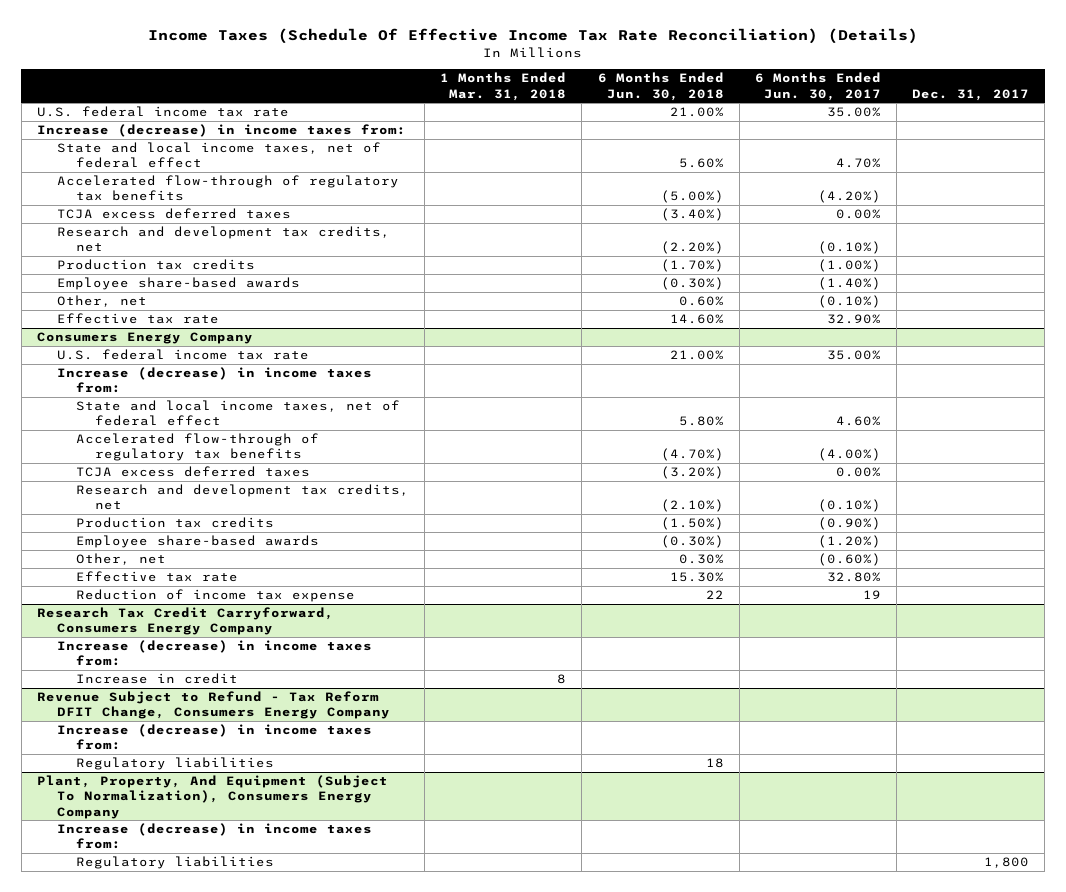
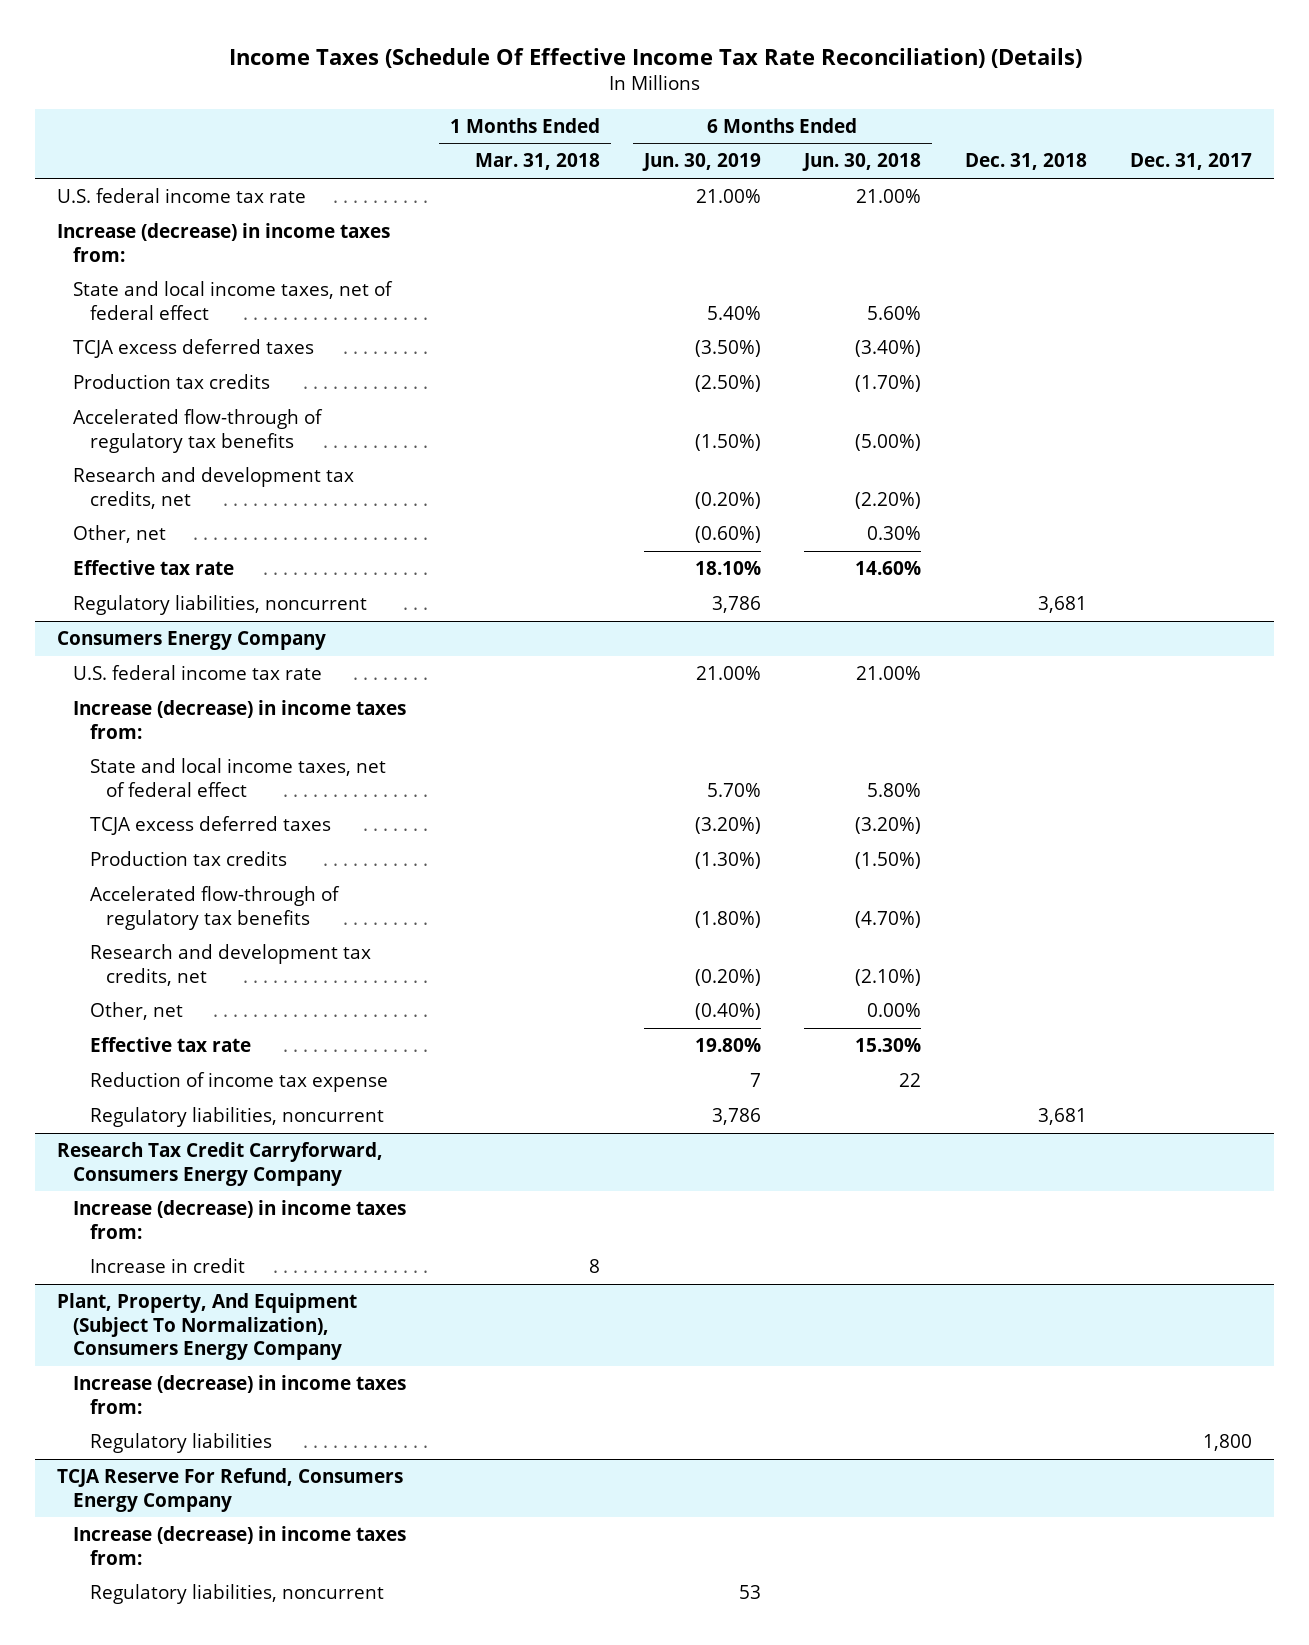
[754,72,881,101] 6 Months Ended Jun. 30, 2017 -> none
none -> [641,153,761,172] Jun. 30, 2019
none -> [964,153,1087,171] Dec. 31, 2018
[56,277,300,291] Employee share-based awards -> none
[56,175,399,202] Accelerated flow-through of regulatory tax benefits -> [73,408,324,453] Accelerated flow-through of regulatory tax benefits
[56,226,390,253] Research and development tax credits, net -> [73,466,355,509] Research and development tax credits, net
[678,296,724,307] 0.60% -> [867,525,922,540] 0.30%
none -> [73,594,368,615] Regulatory liabilities, noncurrent
[75,535,319,549] Employee share-based awards -> none
[75,433,319,462] Accelerated flow-through of regulatory tax benefits -> [89,885,340,930] Accelerated flow-through of regulatory tax benefits
[75,484,409,511] Research and development tax credits, net -> [89,943,371,986] Research and development tax credits, net
[678,554,724,565] 0.30% -> [867,1002,922,1017] 0.00%
none -> [89,1106,384,1127] Regulatory liabilities, noncurrent
[37,691,390,720] Revenue Subject to Refund - Tax Reform DFIT Change, Consumers Energy Company -> none
[56,724,372,751] Increase (decrease) in income taxes from: -> none
[75,757,274,771] Regulatory liabilities -> none
none -> [57,1467,404,1512] TCJA Reserve For Refund, Consumers Energy Company
none -> [73,1525,407,1565] Increase (decrease) in income taxes from:
none -> [89,1583,384,1604] Regulatory liabilities, noncurrent

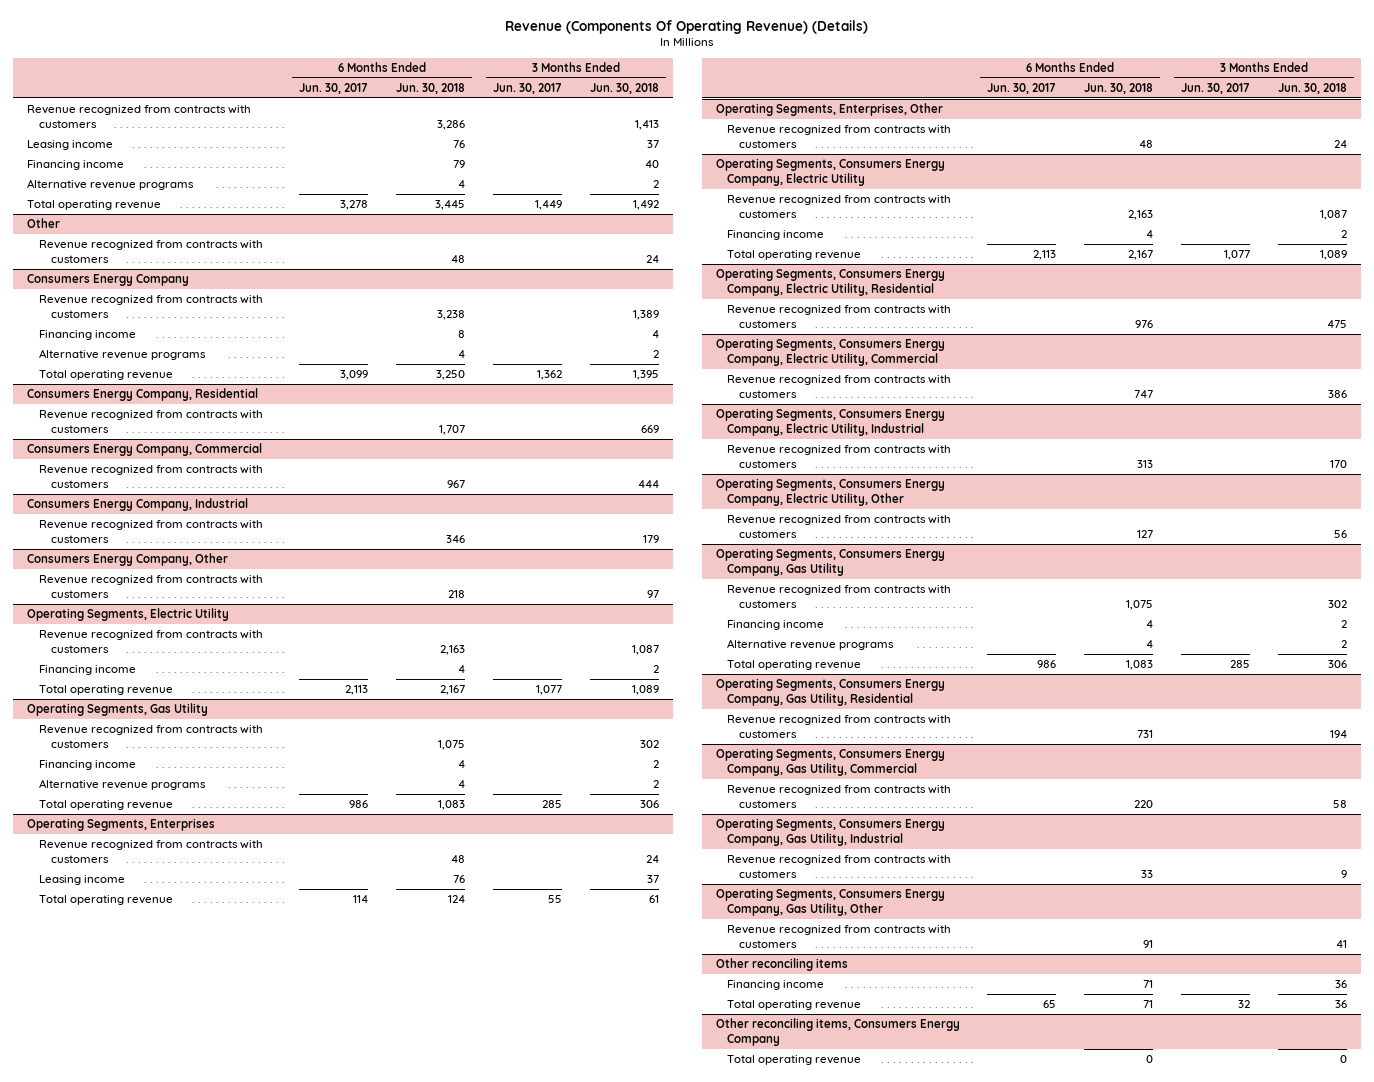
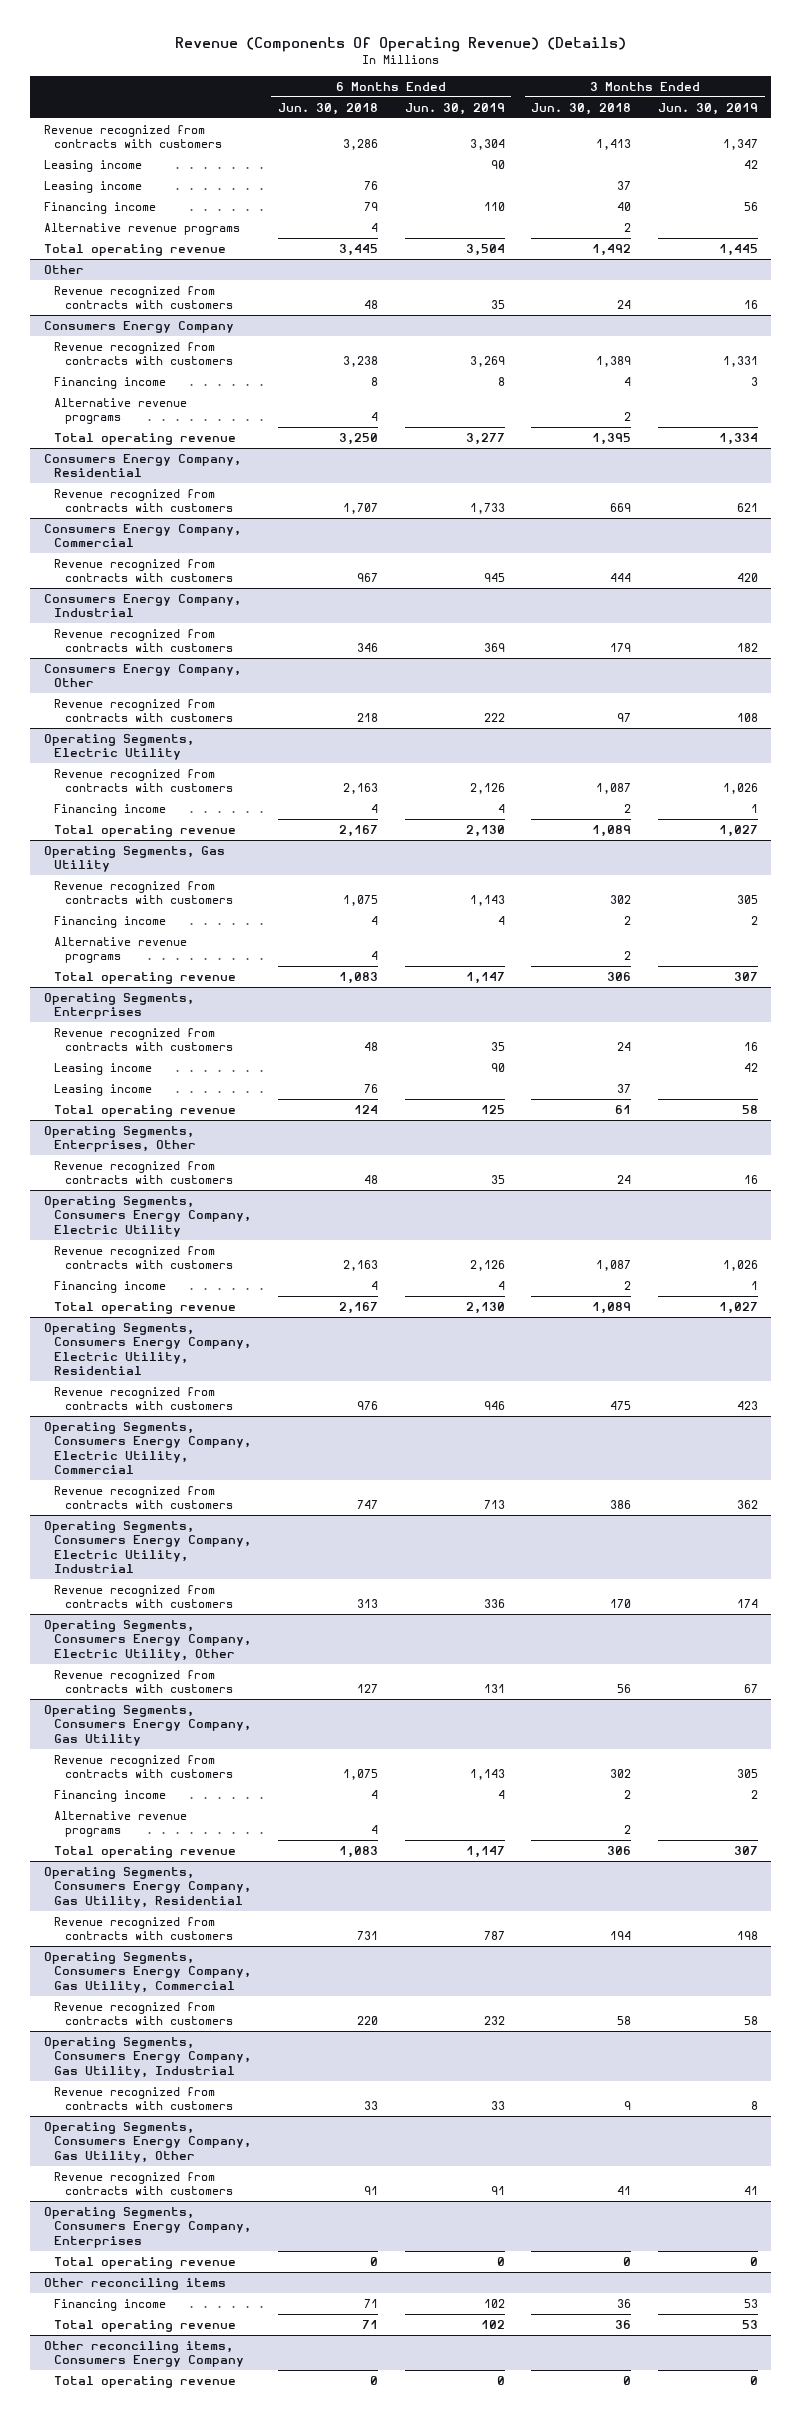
[298,83,368,95] Jun. 30, 2017 -> none
[492,83,562,95] Jun. 30, 2017 -> none
none -> [404,102,505,115] Jun. 30, 2019
none -> [658,102,759,115] Jun. 30, 2019
none -> [43,159,142,172] Leasing income
none -> [54,1062,153,1075] Leasing income
none -> [43,2206,252,2248] Operating Segments, Consumers Energy Company, Enterprises
none -> [54,2256,237,2269] Total operating revenue

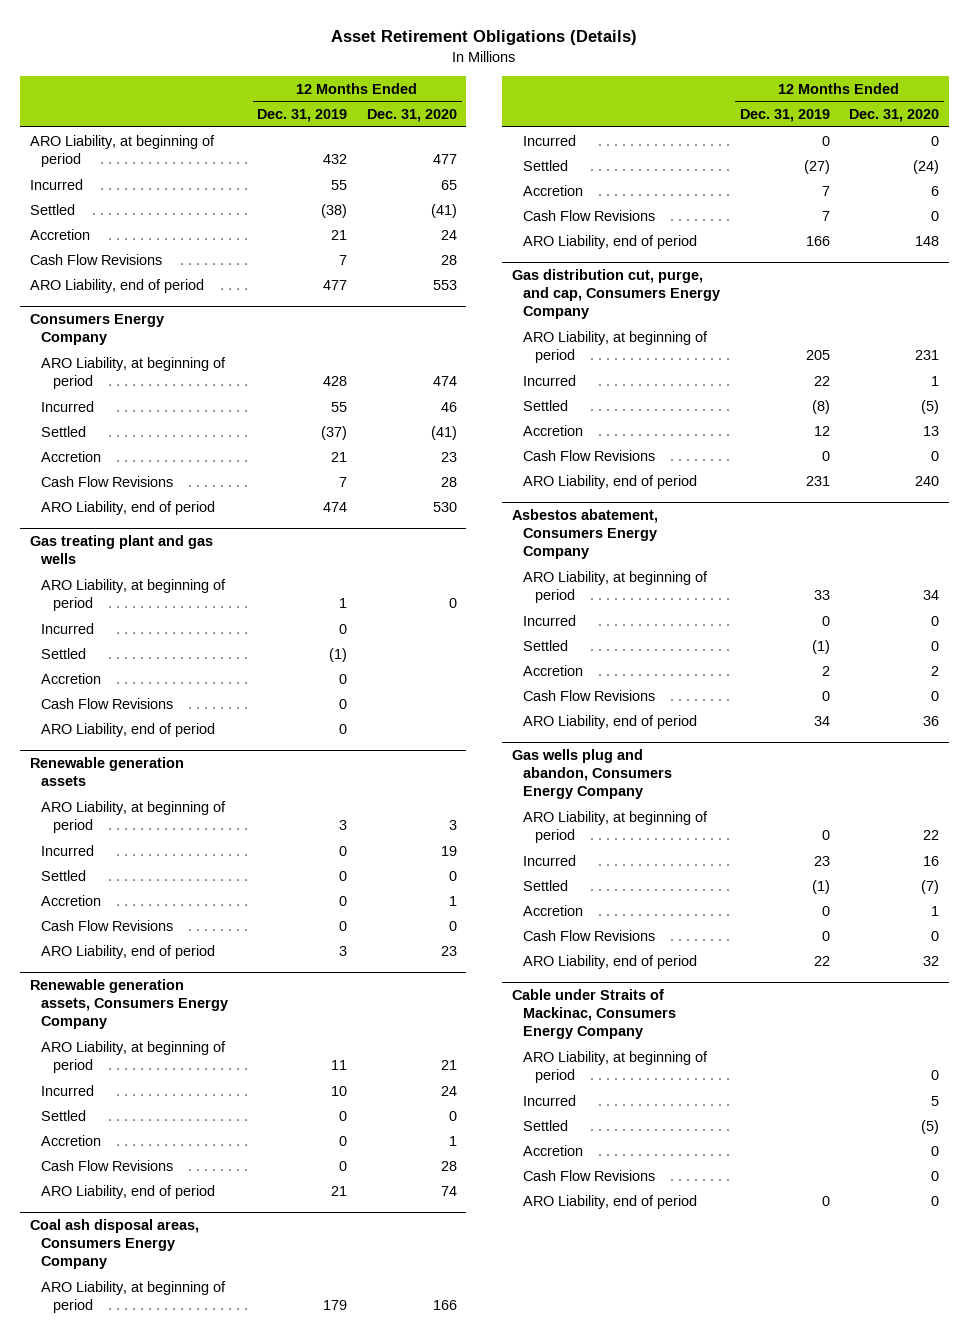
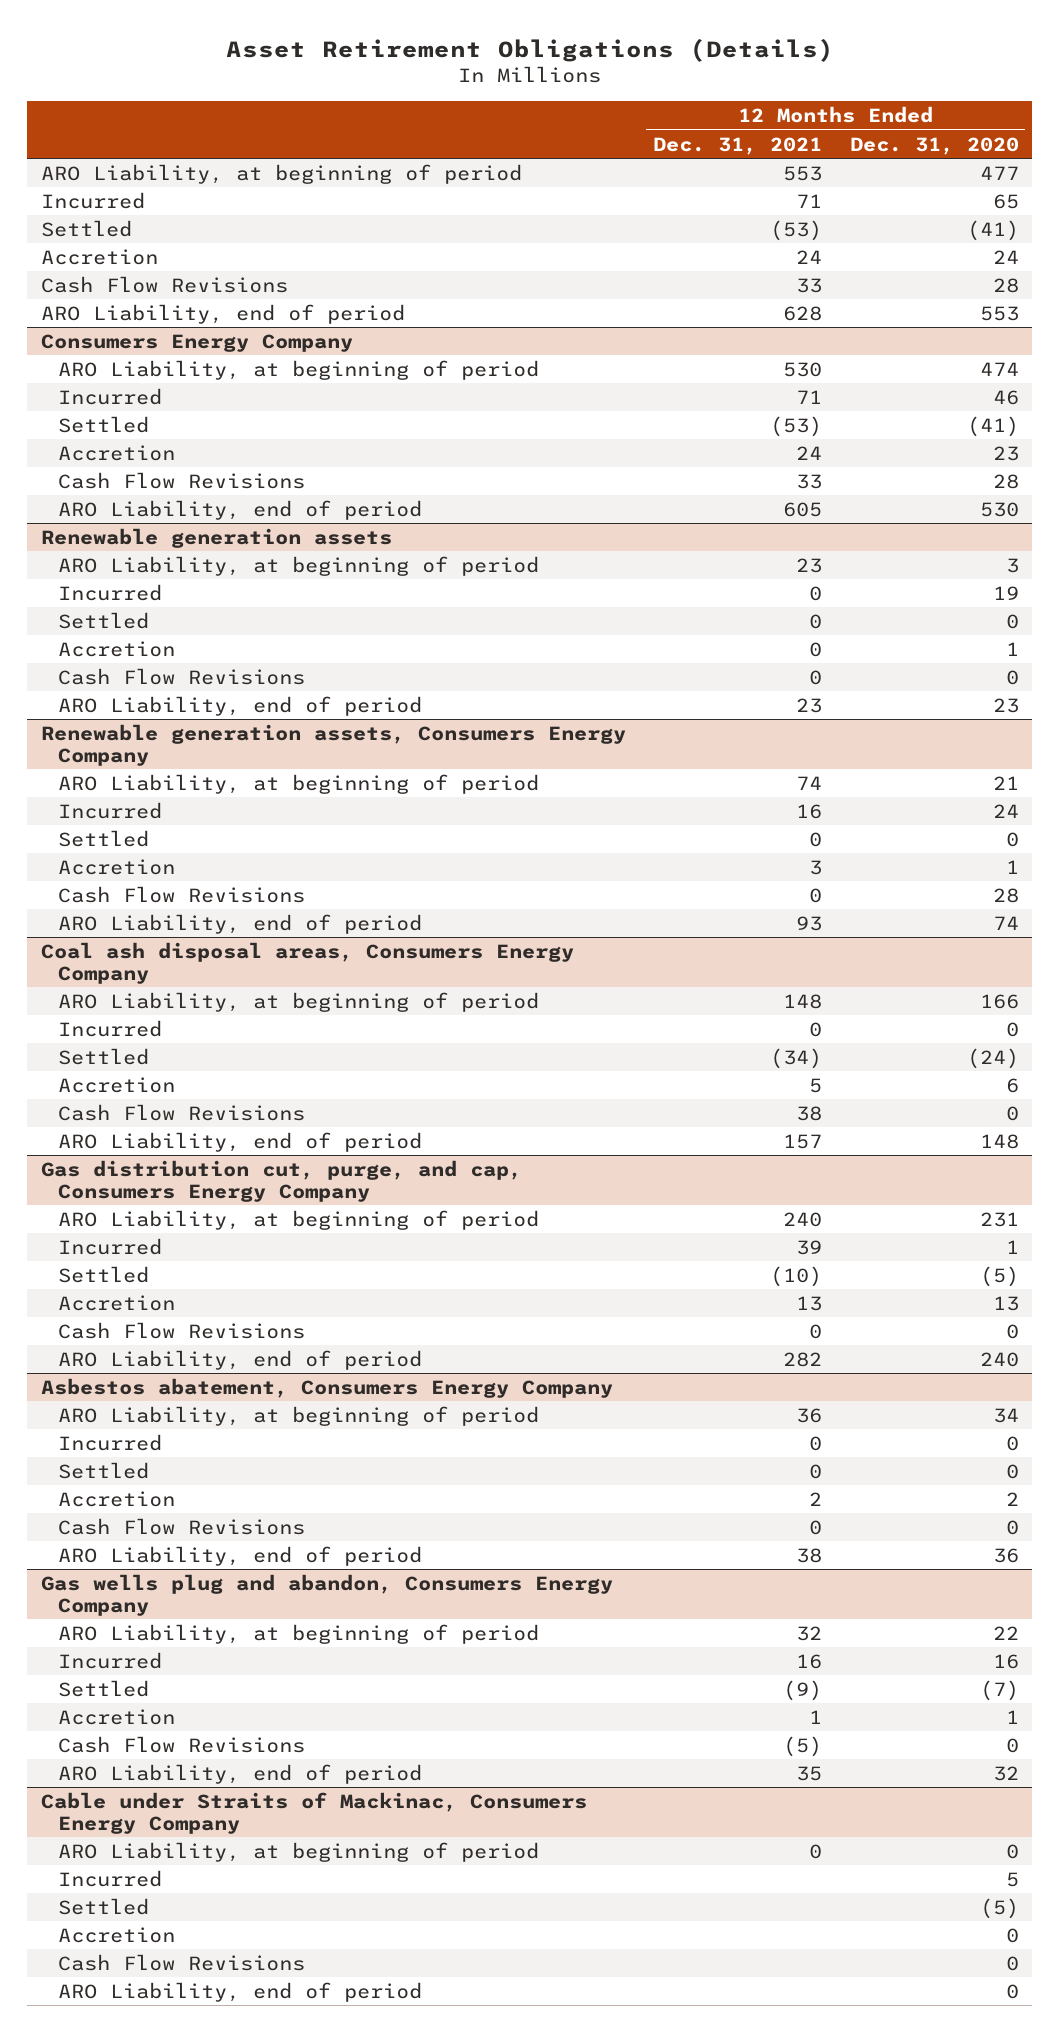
[257,109,348,123] Dec. 31, 2019 -> none
none -> [653,136,823,155] Dec. 31, 2021
[29,534,213,564] Gas treating plant and gas wells -> none
[41,578,227,611] ARO Liability, at beginning of period -> none
[41,622,95,634] Incurred -> none
[41,647,87,659] Settled -> none
[41,672,102,684] Accretion -> none
[41,697,174,709] Cash Flow Revisions -> none
[41,722,216,737] ARO Liability, end of period -> none

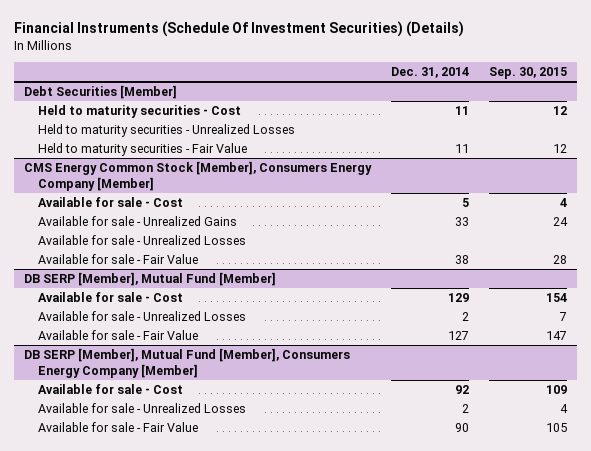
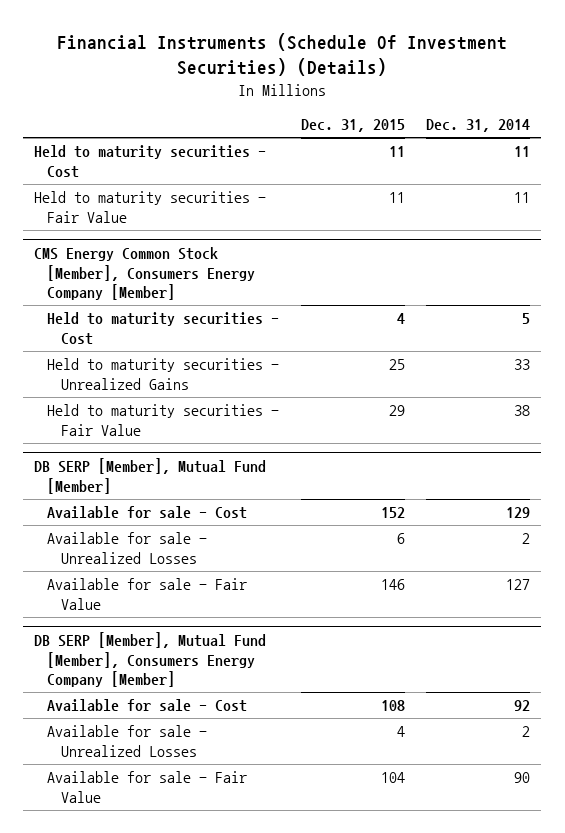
[489,66,568,79] Sep. 30, 2015 -> none
none -> [300,119,405,133] Dec. 31, 2015
[24,85,178,100] Debt Securities [Member] -> none
[38,124,296,138] Held to maturity securities - Unrealized Losses -> none
[38,197,184,208] Available for sale - Cost -> none
[38,216,238,227] Available for sale - Unrealized Gains -> none
[38,235,247,246] Available for sale - Unrealized Losses -> none
[38,254,199,265] Available for sale - Fair Value -> none
none -> [47,312,280,345] Held to maturity securities - Cost
none -> [47,358,280,390] Held to maturity securities - Unrealized Gains
none -> [47,404,280,436] Held to maturity securities - Fair Value

